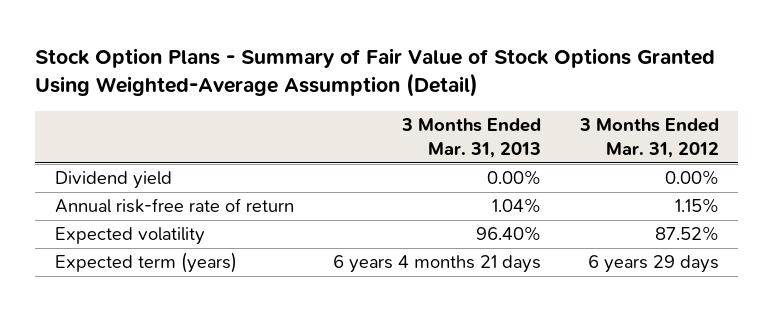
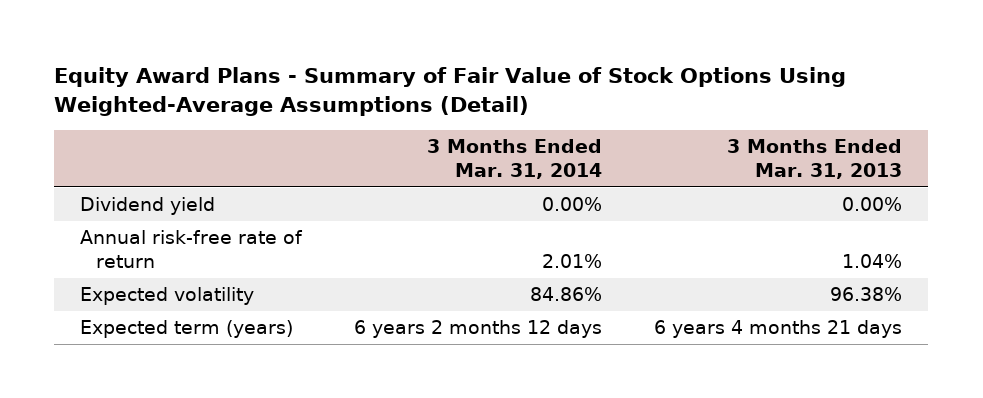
[35,47,716,98] Stock Option Plans - Summary of Fair Value of Stock Options Granted Using Weighted-Average Assumption (Detail) -> [54,66,847,116] Equity Award Plans - Summary of Fair Value of Stock Options Using Weighted-Average Assumptions (Detail)
[578,118,719,158] 3 Months Ended Mar. 31, 2012 -> none
none -> [427,139,603,179] 3 Months Ended Mar. 31, 2014
[475,226,541,242] 96.40% -> [830,287,903,302] 96.38%

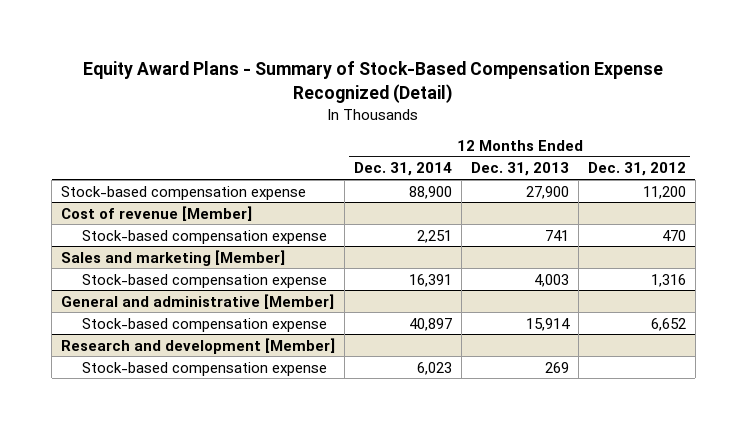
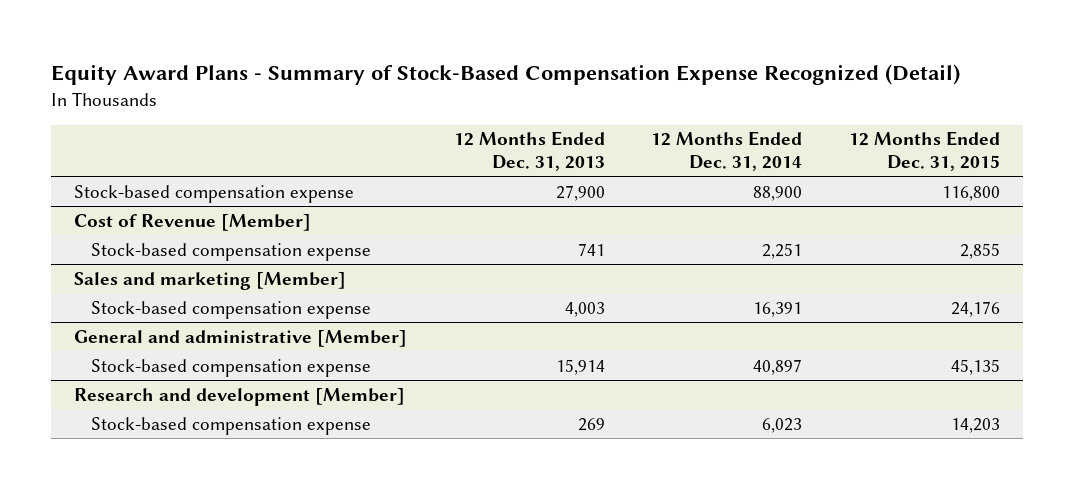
[587,162,686,177] Dec. 31, 2012 -> none
none -> [849,131,1001,171] 12 Months Ended Dec. 31, 2015
[61,205,253,221] Cost of revenue [Member] -> [74,213,312,231] Cost of Revenue [Member]

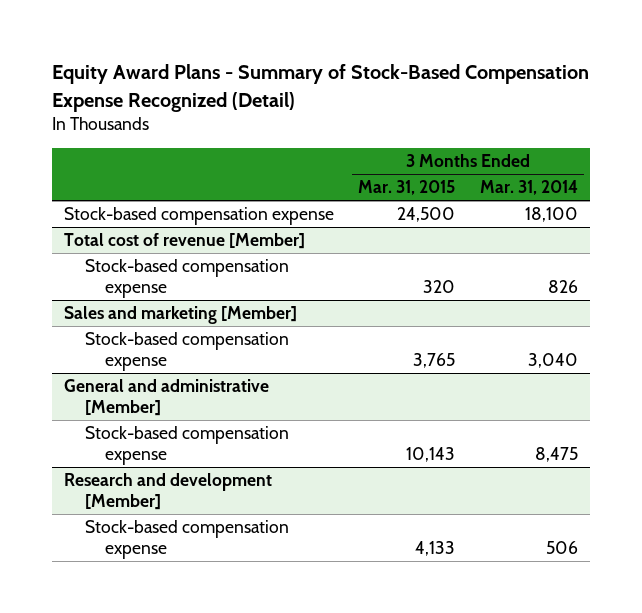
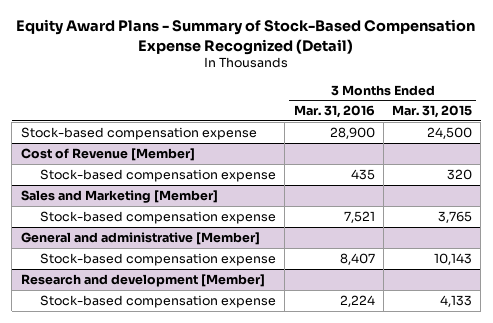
[479,180,578,196] Mar. 31, 2014 -> none
none -> [293,105,375,119] Mar. 31, 2016
[64,233,306,250] Total cost of revenue [Member] -> [20,147,195,161] Cost of Revenue [Member]
[64,306,298,325] Sales and marketing [Member] -> [20,189,218,203] Sales and Marketing [Member]

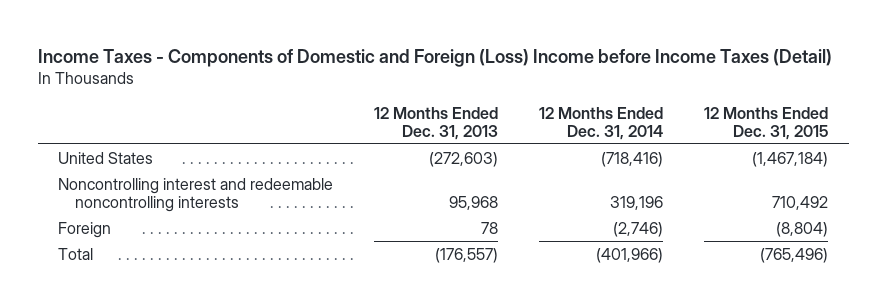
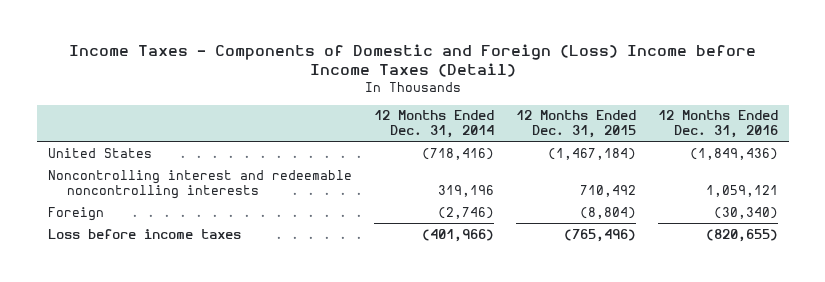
[374,106,499,140] 12 Months Ended Dec. 31, 2013 -> none
none -> [657,110,778,139] 12 Months Ended Dec. 31, 2016
[58,247,94,260] Total -> [47,228,241,239] Loss before income taxes

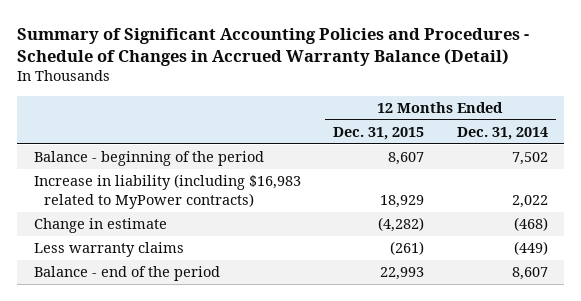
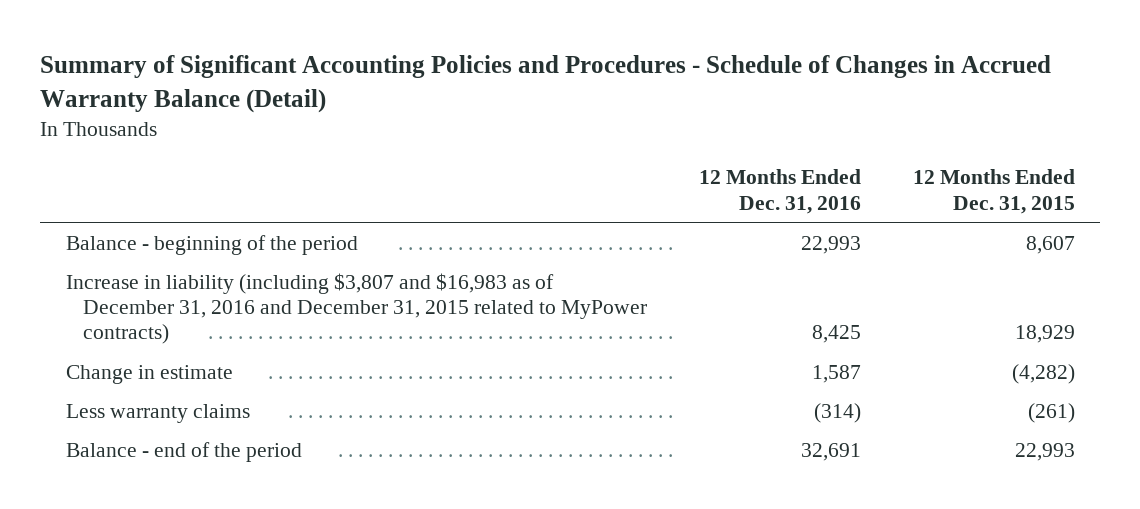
[456,126,548,140] Dec. 31, 2014 -> none
none -> [698,169,861,214] 12 Months Ended Dec. 31, 2016
[33,174,301,209] Increase in liability (including $16,983 related to MyPower contracts) -> [65,272,648,345] Increase in liability (including $3,807 and $16,983 as of December 31, 2016 and December 31, 2015 related to MyPower contracts)

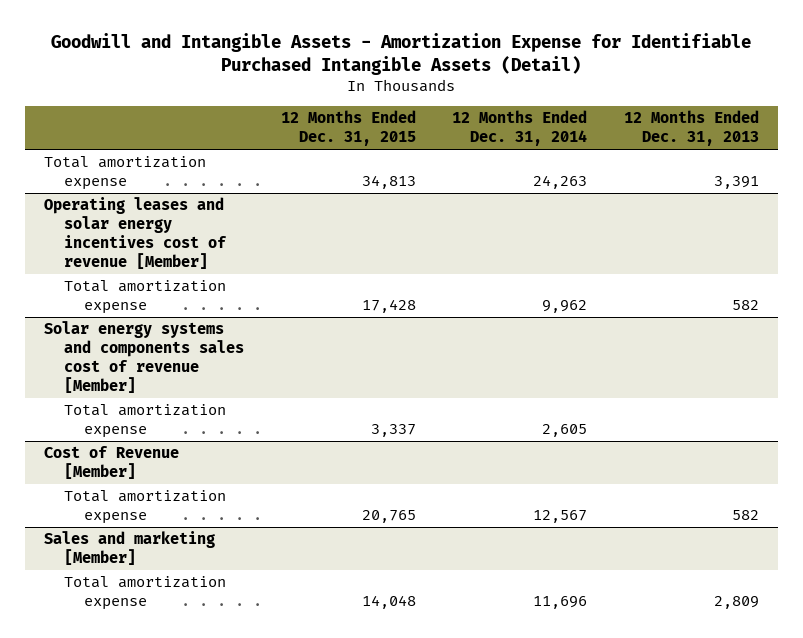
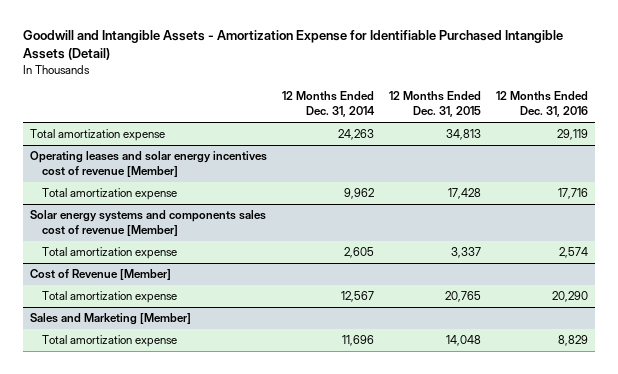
[624,110,760,147] 12 Months Ended Dec. 31, 2013 -> none
none -> [495,91,588,118] 12 Months Ended Dec. 31, 2016
[43,531,215,566] Sales and marketing [Member] -> [30,313,192,326] Sales and Marketing [Member]

